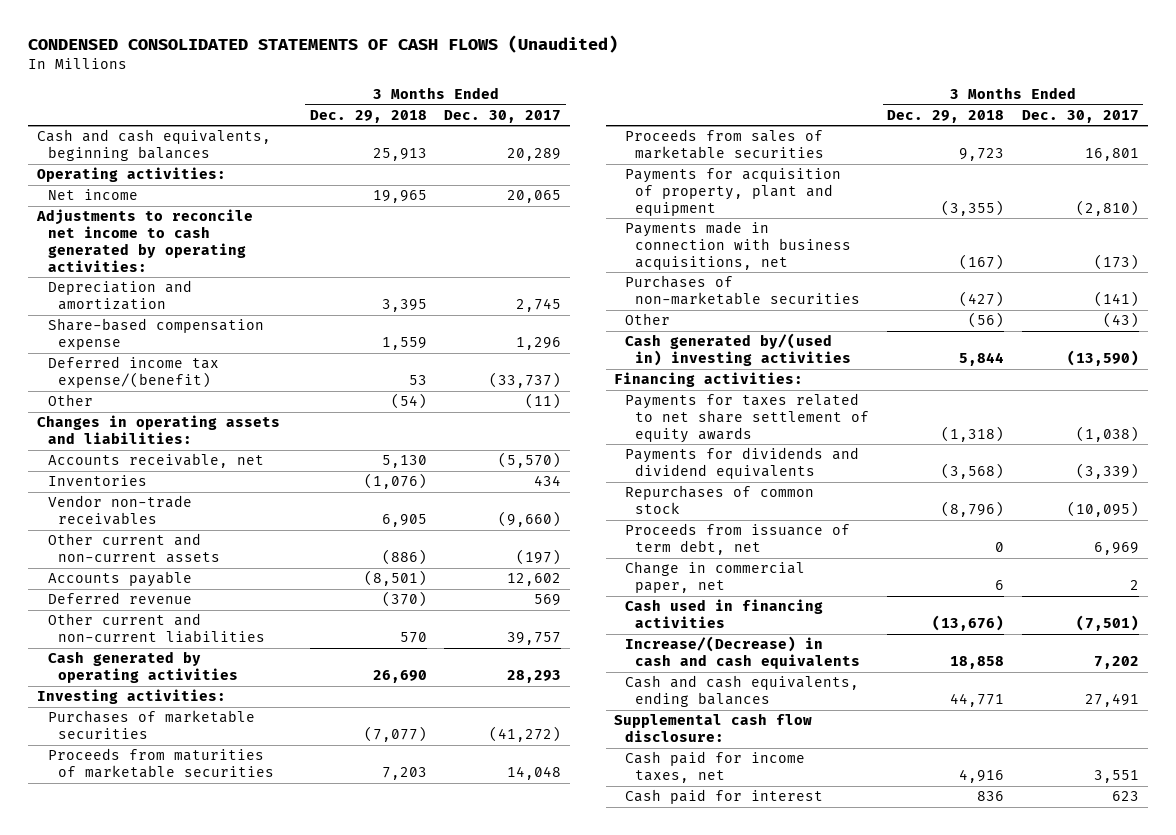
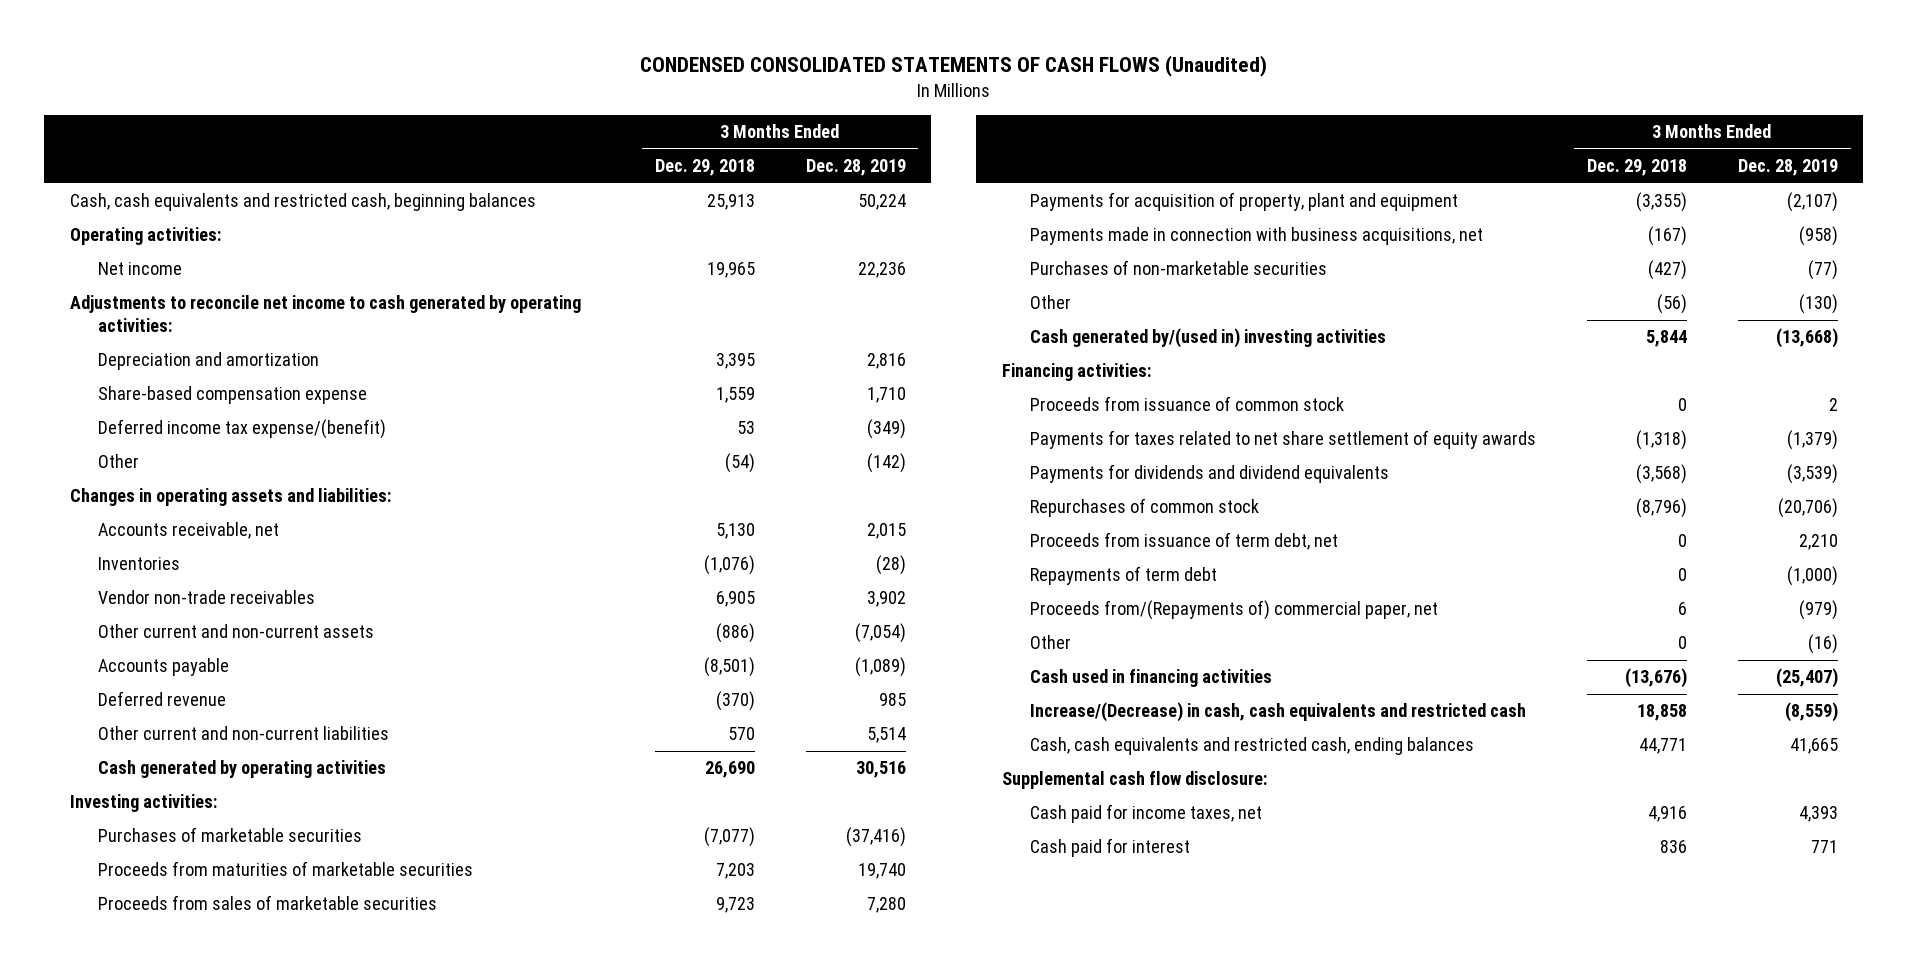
[444,109,562,123] Dec. 30, 2017 -> none
none -> [805,159,906,177] Dec. 28, 2019
[37,129,272,162] Cash and cash equivalents, beginning balances -> [69,193,536,212] Cash, cash equivalents and restricted cash, beginning balances
none -> [1029,396,1344,412] Proceeds from issuance of common stock
none -> [1029,566,1217,586] Repayments of term debt
[624,561,805,594] Change in commercial paper, net -> [1029,600,1438,621] Proceeds from/(Repayments of) commercial paper, net
none -> [1029,635,1071,650] Other
[624,636,861,670] Increase/(Decrease) in cash and cash equivalents -> [1029,702,1526,723] Increase/(Decrease) in cash, cash equivalents and restricted cash
[624,675,859,708] Cash and cash equivalents, ending balances -> [1029,737,1474,756] Cash, cash equivalents and restricted cash, ending balances

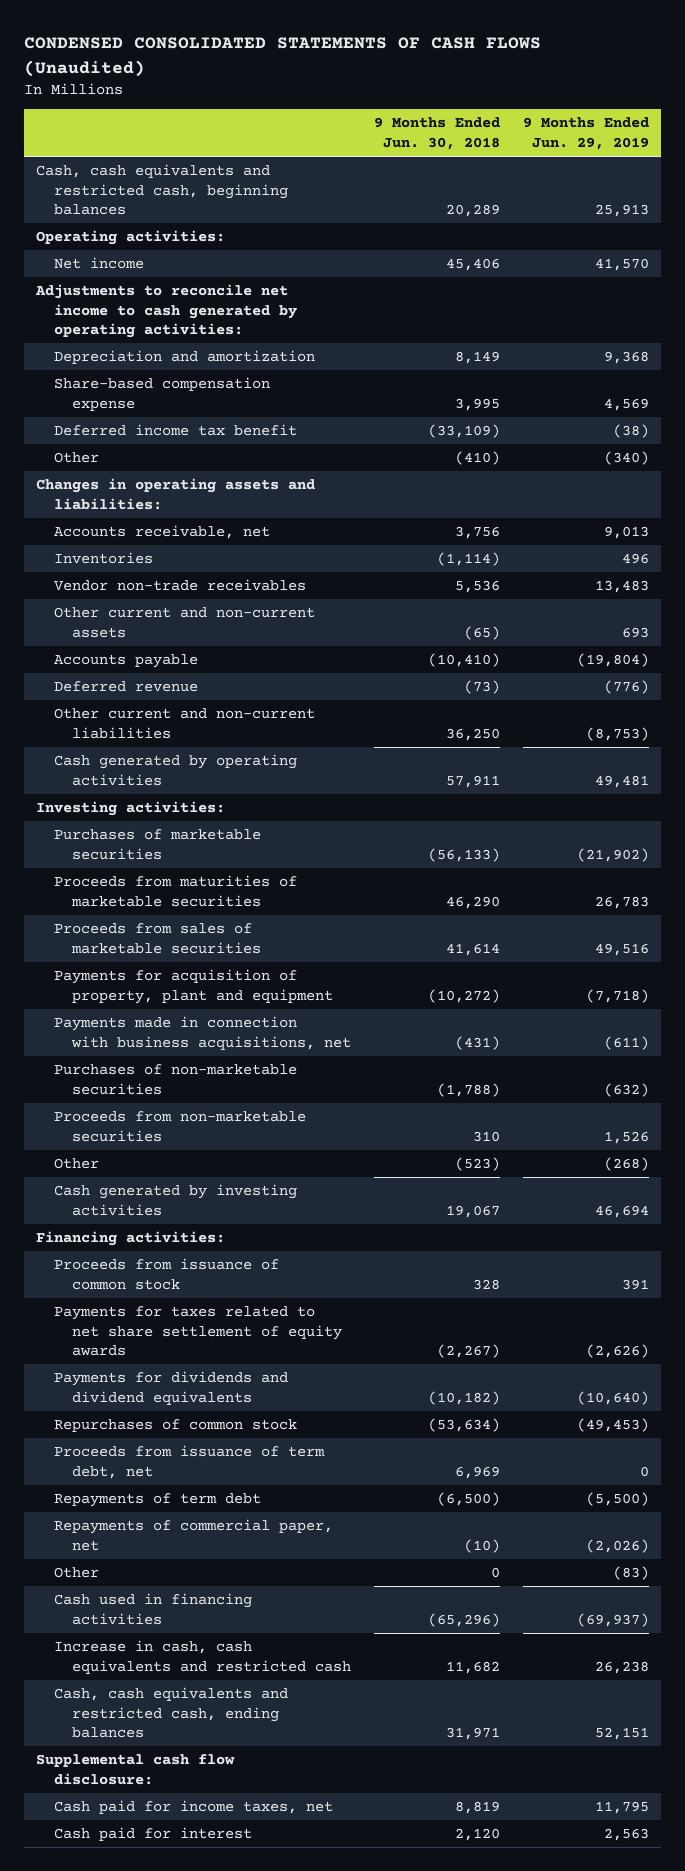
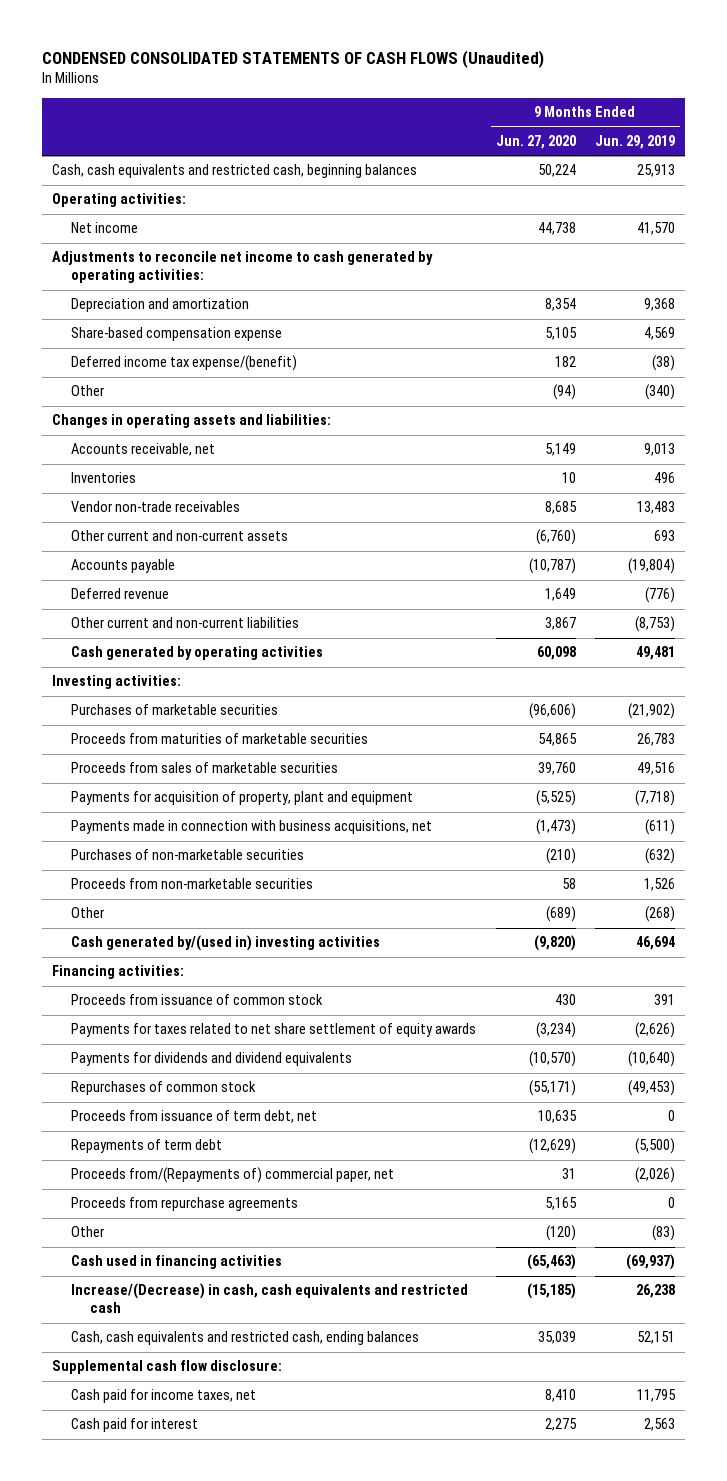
[374,117,501,151] 9 Months Ended Jun. 30, 2018 -> none
none -> [495,134,576,149] Jun. 27, 2020
[53,424,297,437] Deferred income tax benefit -> [70,355,297,372] Deferred income tax expense/(benefit)
[53,1184,297,1216] Cash generated by investing activities -> [70,935,380,952] Cash generated by/(used in) investing activities
[53,1519,333,1551] Repayments of commercial paper, net -> [70,1167,394,1184] Proceeds from/(Repayments of) commercial paper, net
none -> [70,1197,298,1212] Proceeds from repurchase agreements
[53,1640,352,1674] Increase in cash, cash equivalents and restricted cash -> [70,1283,468,1314] Increase/(Decrease) in cash, cash equivalents and restricted cash

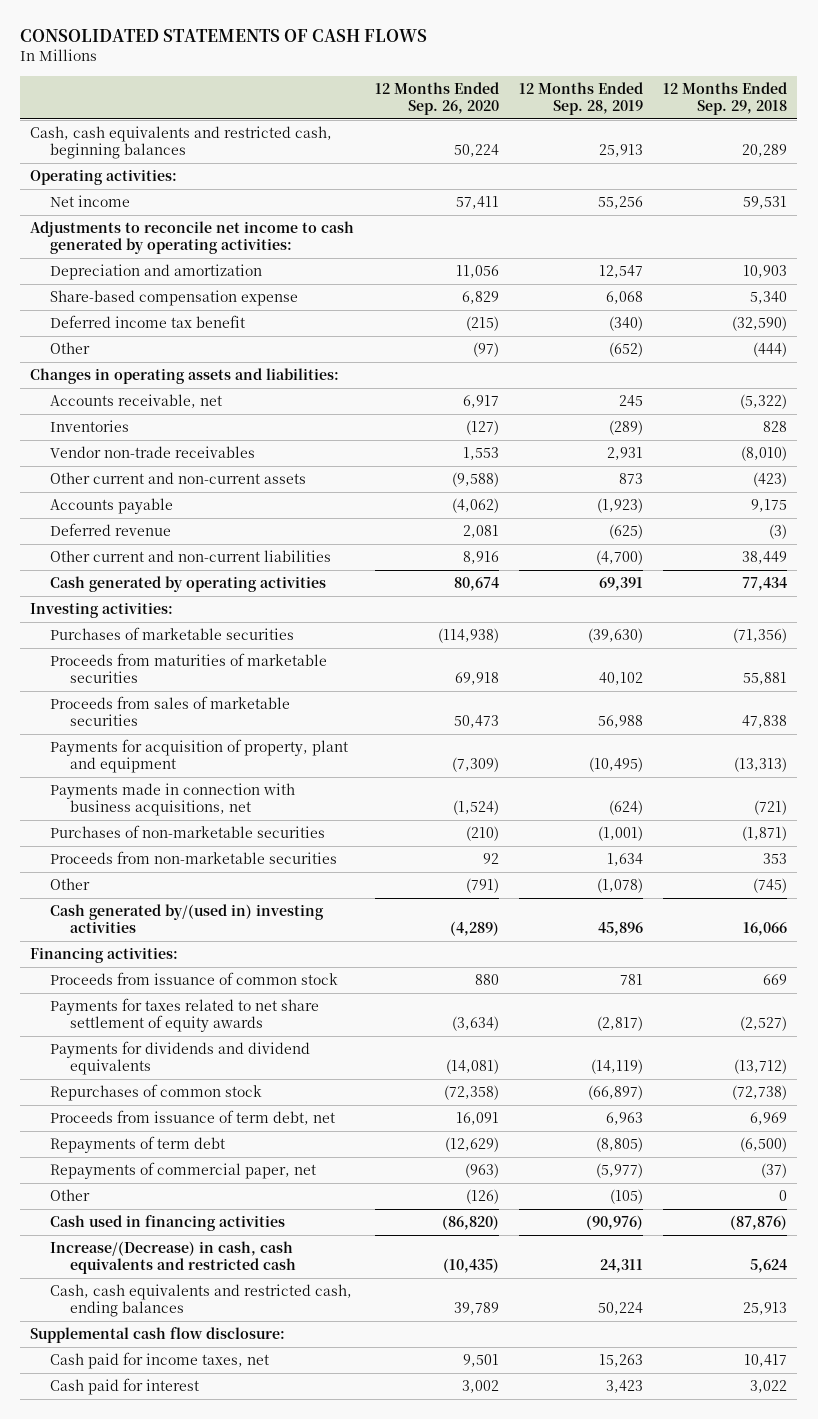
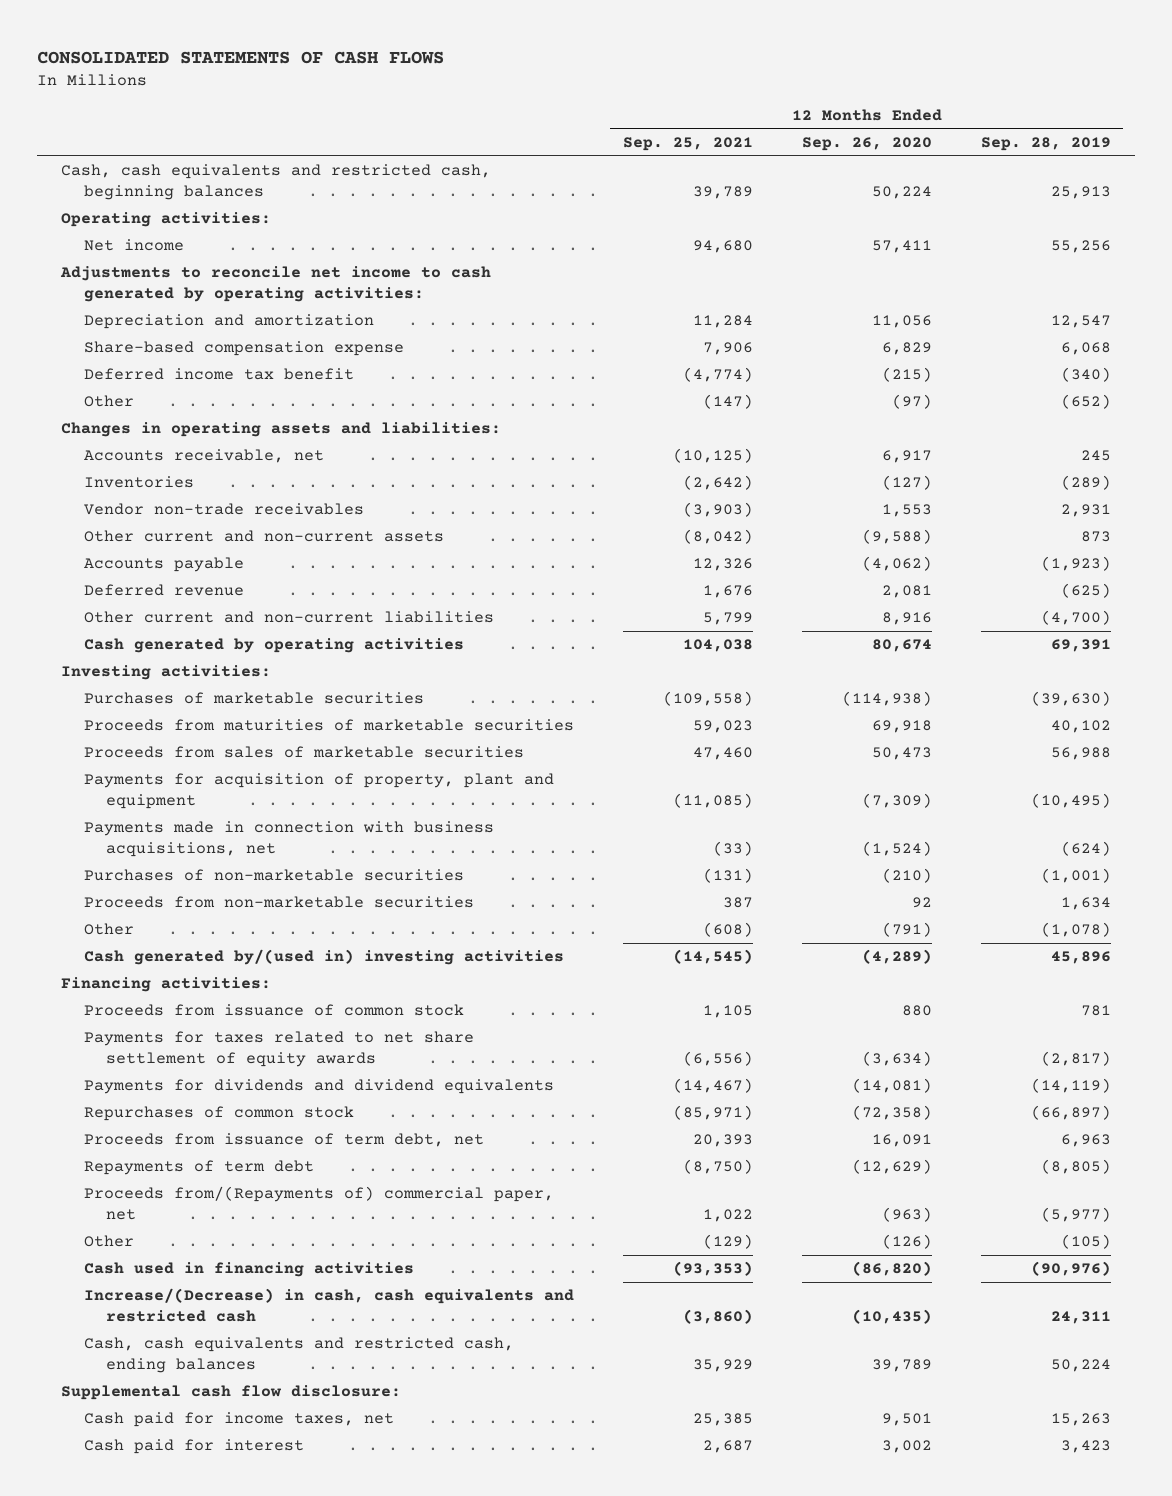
[663,81,788,115] 12 Months Ended Sep. 29, 2018 -> none
none -> [622,137,753,152] Sep. 25, 2021
[50,1162,317,1180] Repayments of commercial paper, net -> [83,1186,554,1221] Proceeds from/(Repayments of) commercial paper, net

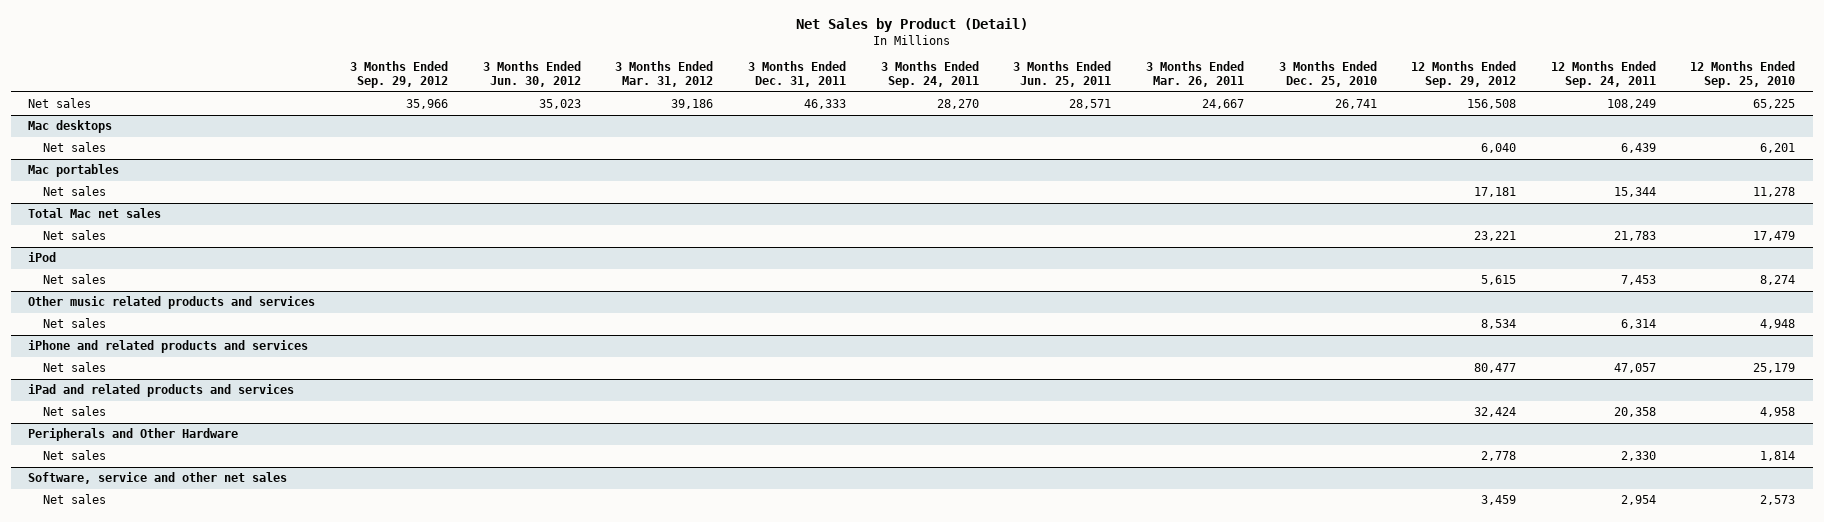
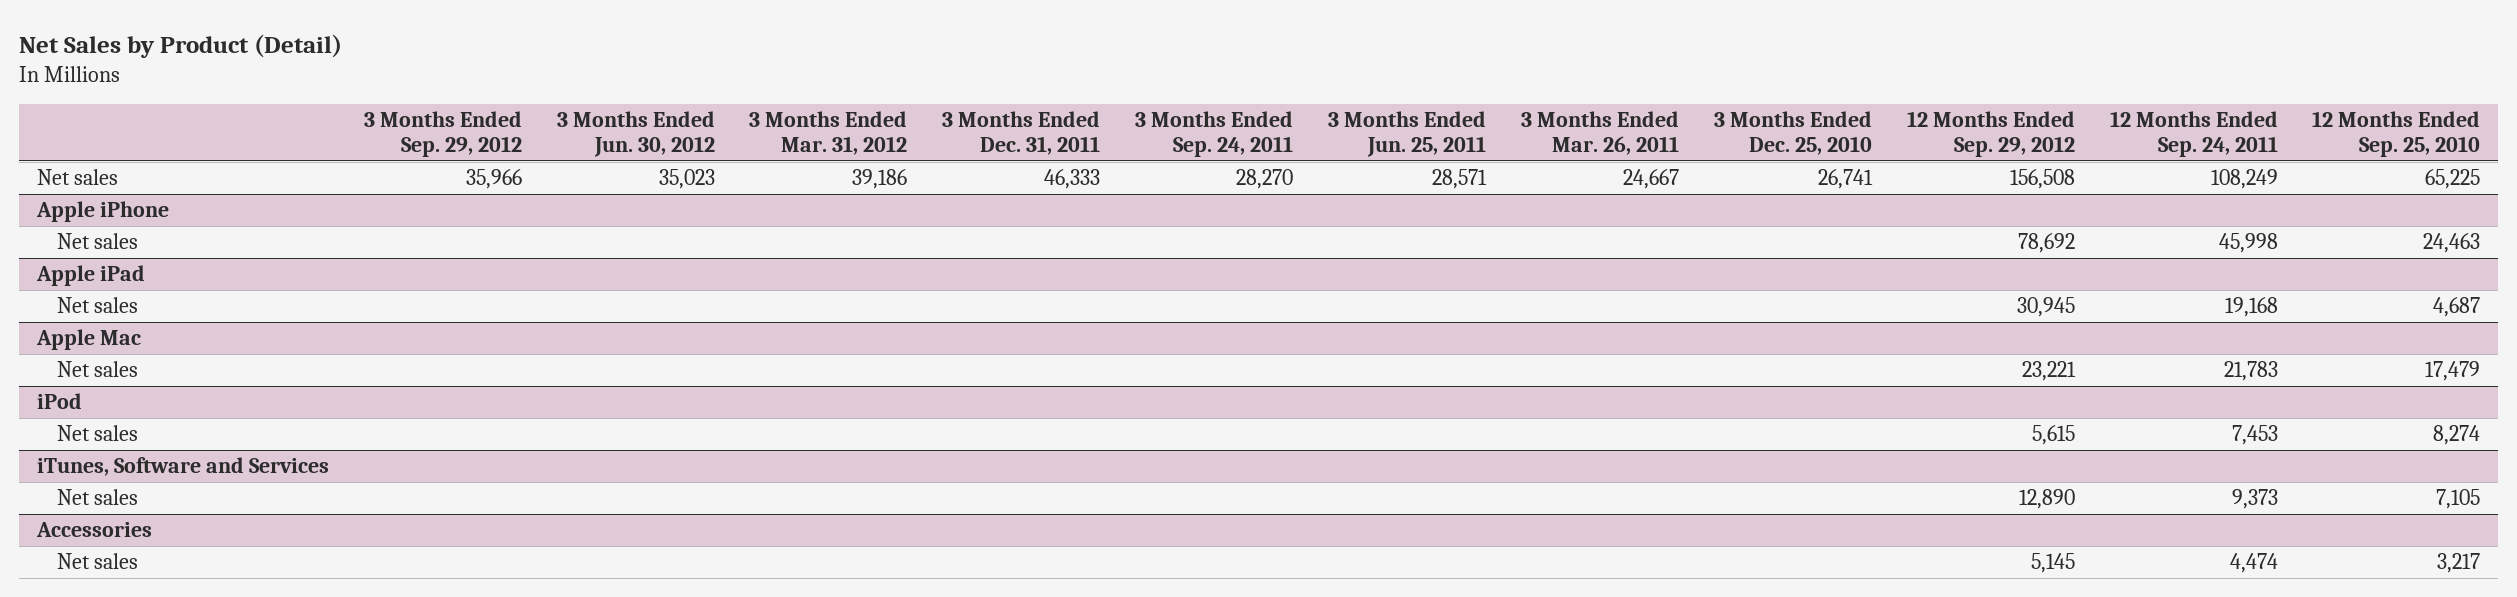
[28,120,113,134] Mac desktops -> none
[28,164,120,178] Mac portables -> none
[28,208,162,219] Total Mac net sales -> none
none -> [35,201,169,223] Apple iPhone
[1481,143,1517,154] 6,040 -> [2017,233,2075,254] 78,692
[1620,143,1656,154] 6,439 -> [2218,233,2278,254] 45,998
[1760,143,1796,154] 6,201 -> [2423,233,2481,254] 24,463
none -> [35,265,145,287] Apple iPad
[1474,187,1517,198] 17,181 -> [2016,297,2075,318] 30,945
[1613,187,1656,198] 15,344 -> [2224,297,2278,318] 19,168
[1753,187,1796,198] 11,278 -> [2433,297,2481,318] 4,687
none -> [35,329,141,351] Apple Mac
[28,296,316,310] Other music related products and services -> none
[28,340,309,354] iPhone and related products and services -> none
[28,384,295,398] iPad and related products and services -> none
[42,406,106,417] Net sales -> none
[28,428,239,442] Peripherals and Other Hardware -> none
[42,450,106,461] Net sales -> none
[28,472,288,485] Software, service and other net sales -> none
[42,494,106,505] Net sales -> none
none -> [36,457,329,477] iTunes, Software and Services
[1481,319,1517,330] 8,534 -> [2018,489,2075,510] 12,890
[1620,319,1656,330] 6,314 -> [2231,489,2278,510] 9,373
[1760,319,1796,330] 4,948 -> [2436,489,2481,510] 7,105
none -> [35,522,152,538] Accessories
[1474,363,1517,374] 80,477 -> [2030,553,2075,574] 5,145
[1613,363,1656,374] 47,057 -> [2229,553,2278,574] 4,474
[1753,363,1796,374] 25,179 -> [2437,553,2481,574] 3,217

